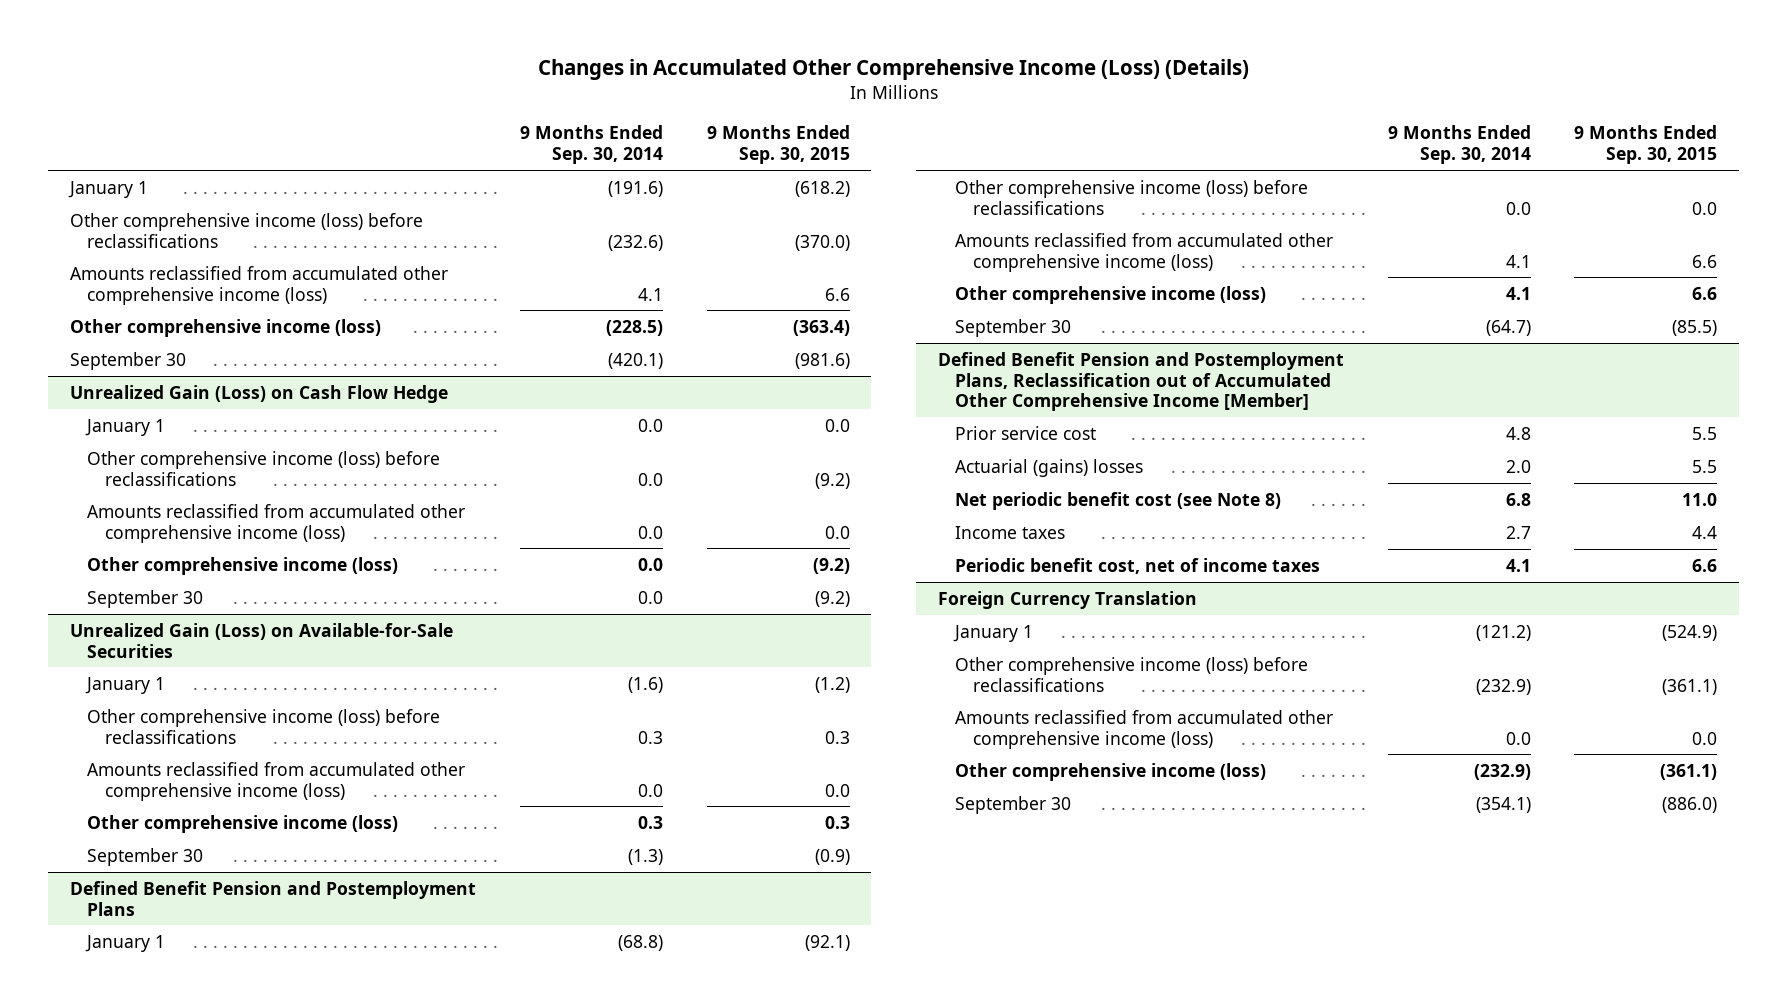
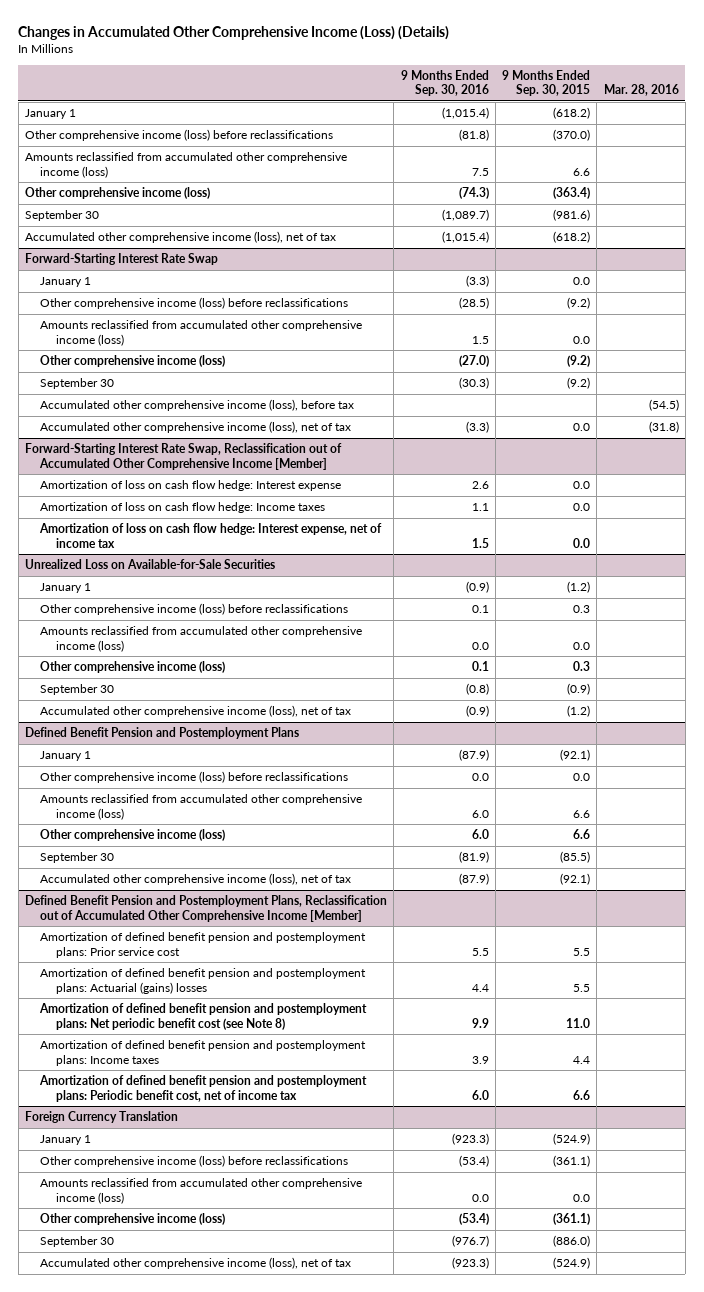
[519,125,663,165] 9 Months Ended Sep. 30, 2014 -> none
none -> [400,69,489,97] 9 Months Ended Sep. 30, 2016
none -> [603,84,679,97] Mar. 28, 2016
none -> [24,231,336,244] Accumulated other comprehensive income (loss), net of tax
[69,384,448,403] Unrealized Gain (Loss) on Cash Flow Hedge -> [24,253,218,266] Forward-Starting Interest Rate Swap
none -> [40,399,355,412] Accumulated other comprehensive income (loss), before tax
none -> [40,421,352,434] Accumulated other comprehensive income (loss), net of tax
none -> [24,443,342,470] Forward-Starting Interest Rate Swap, Reclassification out of Accumulated Other Comprehensive Income [Member]
none -> [40,480,342,492] Amortization of loss on cash flow hedge: Interest expense
none -> [40,502,326,514] Amortization of loss on cash flow hedge: Income taxes
none -> [39,523,383,548] Amortization of loss on cash flow hedge: Interest expense, net of income tax
[69,622,453,658] Unrealized Gain (Loss) on Available-for-Sale Securities -> [24,559,275,570] Unrealized Loss on Available-for-Sale Securities
none -> [40,705,352,718] Accumulated other comprehensive income (loss), net of tax
none -> [40,873,352,886] Accumulated other comprehensive income (loss), net of tax
[955,425,1097,440] Prior service cost -> [40,932,367,958] Amortization of defined benefit pension and postemployment plans: Prior service cost
[955,458,1144,477] Actuarial (gains) losses -> [40,968,367,994] Amortization of defined benefit pension and postemployment plans: Actuarial (gains) losses
[955,491,1282,510] Net periodic benefit cost (see Note 8) -> [39,1003,368,1030] Amortization of defined benefit pension and postemployment plans: Net periodic benefit cost (see Note 8)
[955,525,1066,539] Income taxes -> [40,1040,367,1066] Amortization of defined benefit pension and postemployment plans: Income taxes
[955,557,1321,574] Periodic benefit cost, net of income taxes -> [39,1075,368,1102] Amortization of defined benefit pension and postemployment plans: Periodic benefit cost, net of income tax
none -> [40,1257,352,1270] Accumulated other comprehensive income (loss), net of tax

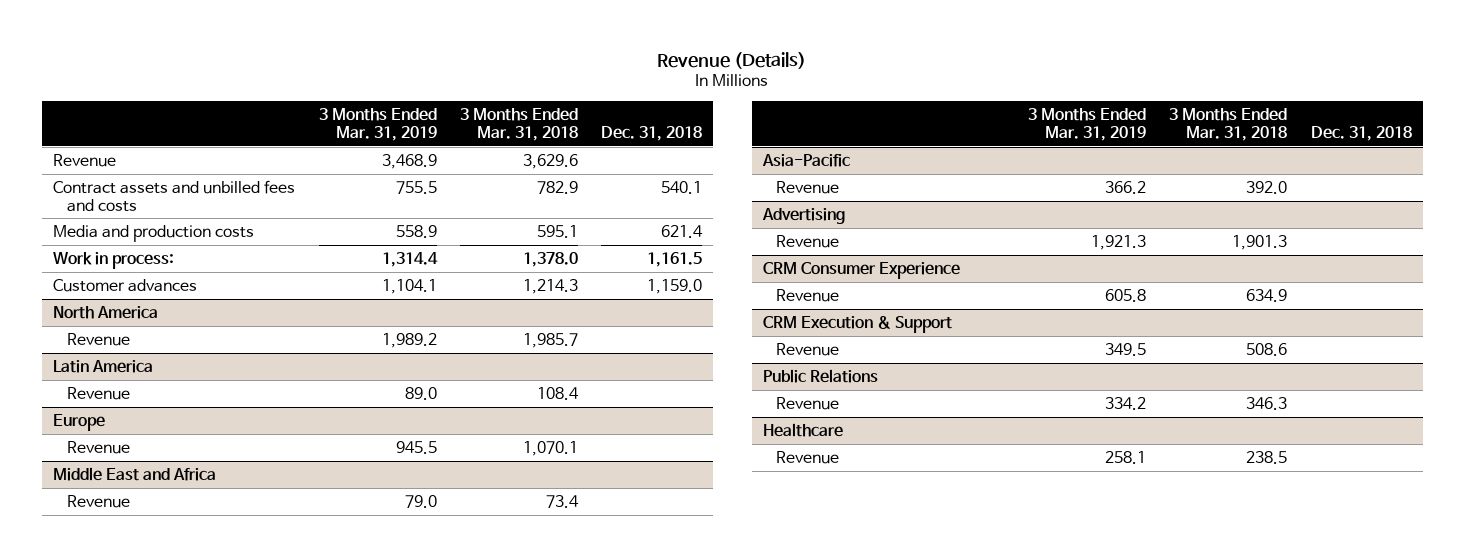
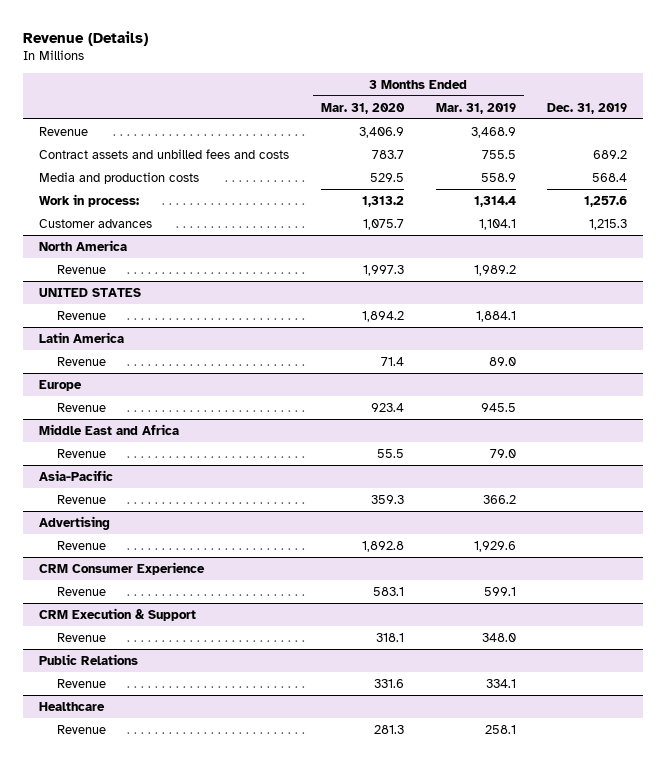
[459,108,578,141] 3 Months Ended Mar. 31, 2018 -> none
[600,125,702,141] Dec. 31, 2018 -> none
none -> [320,102,405,114] Mar. 31, 2020
none -> [547,102,628,114] Dec. 31, 2019
none -> [38,287,141,297] UNITED STATES
none -> [57,310,107,320] Revenue
[1091,234,1147,250] 1,921.3 -> [473,540,516,552] 1,929.6
[1105,288,1147,302] 605.8 -> [483,586,516,596] 599.1
[1105,342,1147,356] 349.5 -> [481,632,516,642] 348.0
[1105,396,1147,410] 334.2 -> [485,678,516,688] 334.1

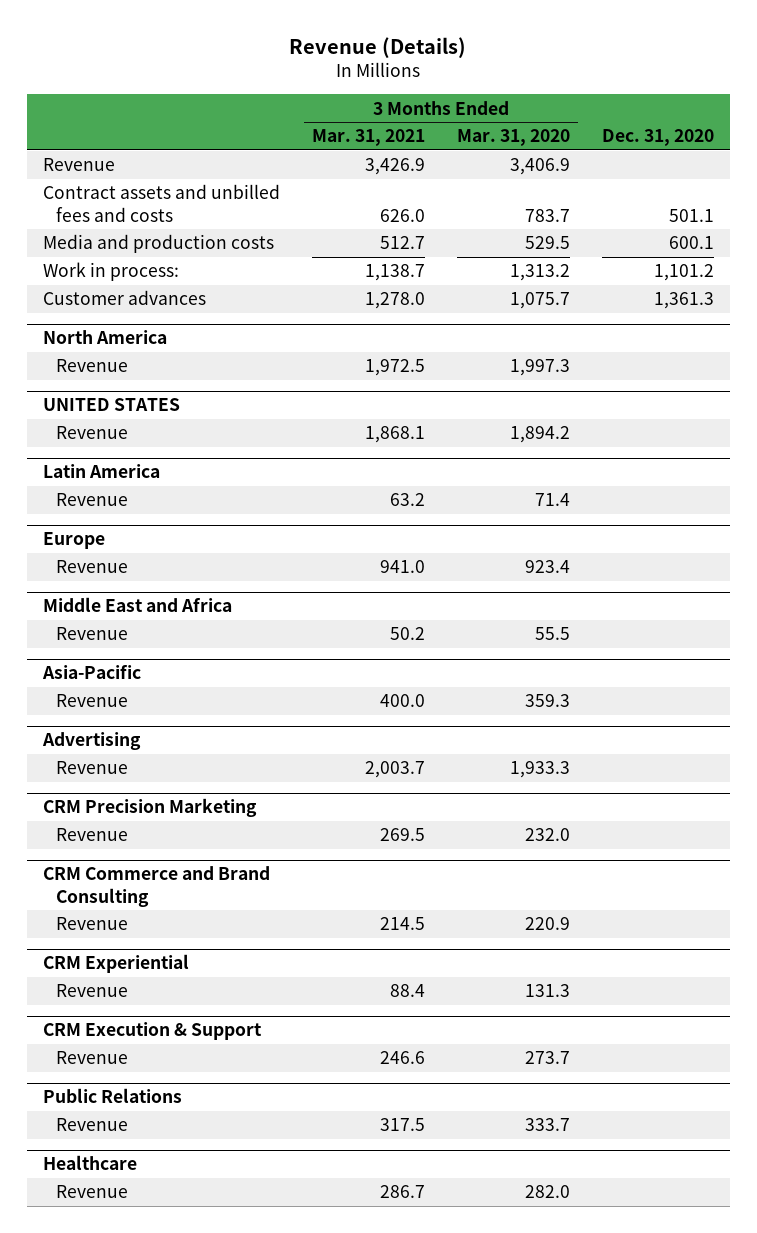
[435,102,516,114] Mar. 31, 2019 -> none
[547,102,628,114] Dec. 31, 2019 -> none
none -> [311,129,425,147] Mar. 31, 2021
none -> [602,129,715,147] Dec. 31, 2020
[38,561,205,575] CRM Consumer Experience -> none
[361,540,404,552] 1,892.8 -> [510,761,571,779] 1,933.3
none -> [42,798,257,818] CRM Precision Marketing
[372,586,404,596] 583.1 -> [525,828,571,842] 232.0
none -> [42,866,270,907] CRM Commerce and Brand Consulting
none -> [55,917,128,931] Revenue
none -> [42,954,189,974] CRM Experiential
none -> [55,984,128,998] Revenue
[375,632,404,642] 318.1 -> [525,1051,571,1065] 273.7
[373,678,404,688] 331.6 -> [525,1118,571,1132] 333.7
[373,724,404,734] 281.3 -> [525,1185,571,1199] 282.0

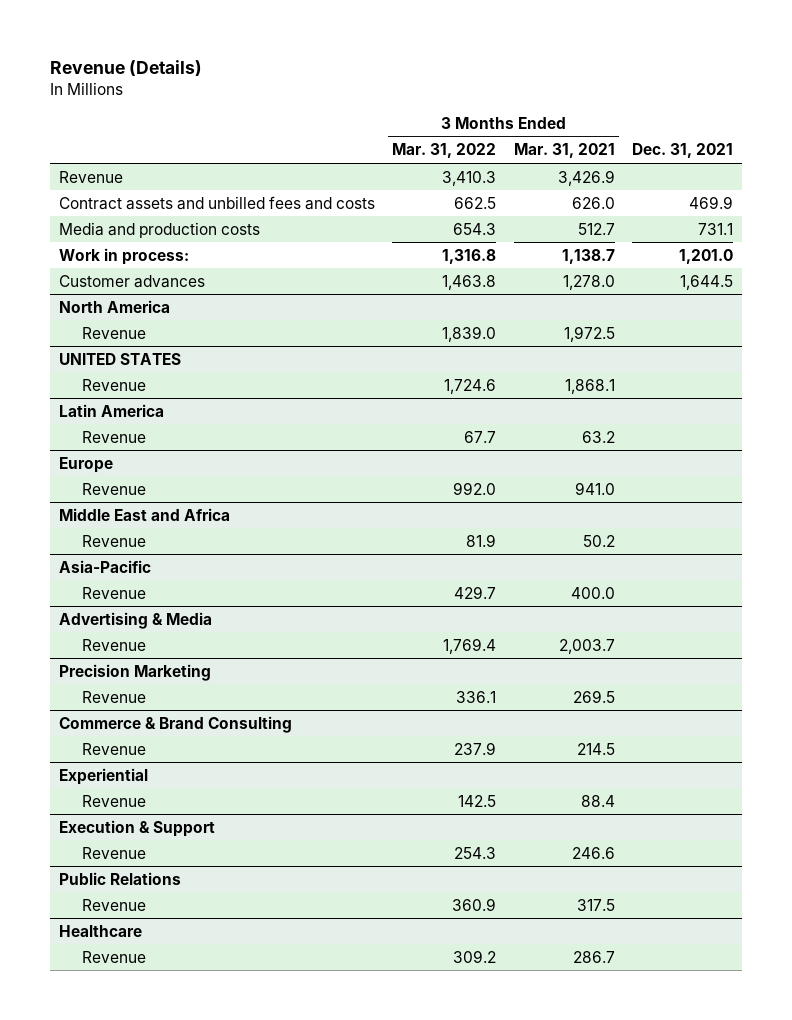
[457,129,571,147] Mar. 31, 2020 -> none
[602,129,715,147] Dec. 31, 2020 -> none
none -> [392,143,497,159] Mar. 31, 2022
none -> [632,143,734,159] Dec. 31, 2021
[41,732,141,751] Advertising -> [58,611,212,629] Advertising & Media
[42,798,257,818] CRM Precision Marketing -> [58,663,211,681] Precision Marketing
[42,866,270,907] CRM Commerce and Brand Consulting -> [58,715,292,733] Commerce & Brand Consulting
[42,954,189,974] CRM Experiential -> [58,767,148,785] Experiential
[42,1022,262,1041] CRM Execution & Support -> [58,819,215,837] Execution & Support

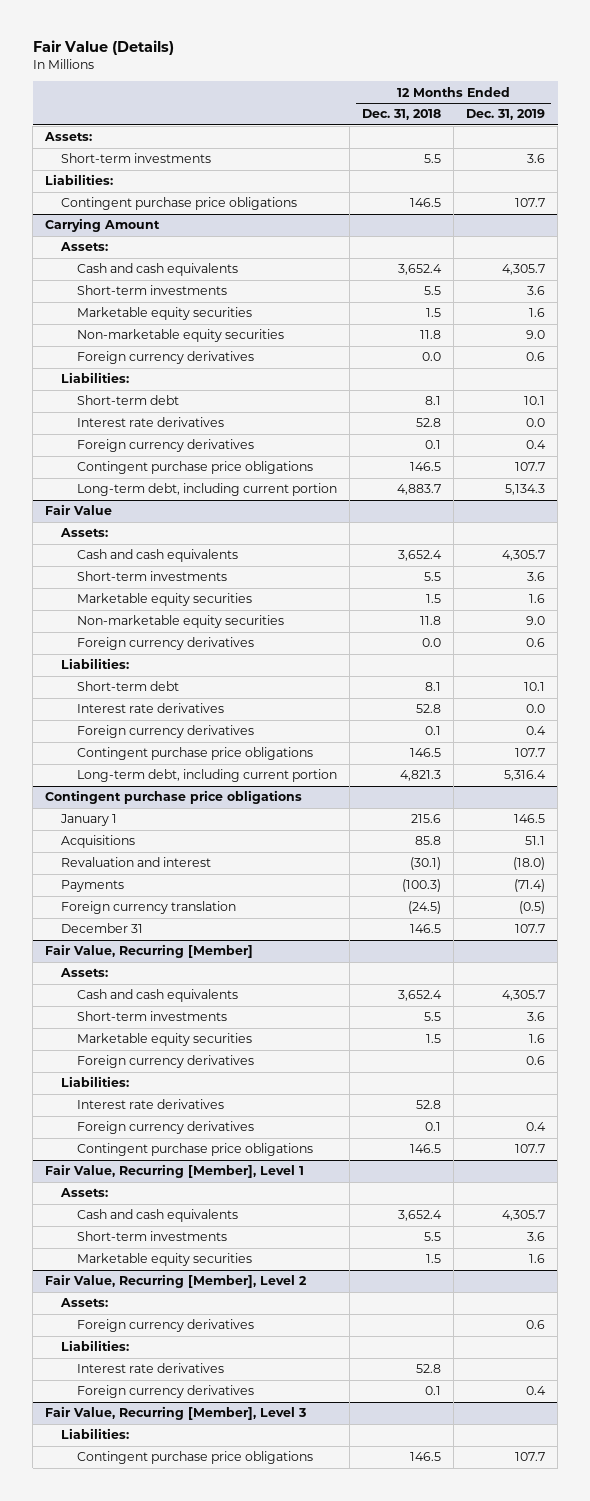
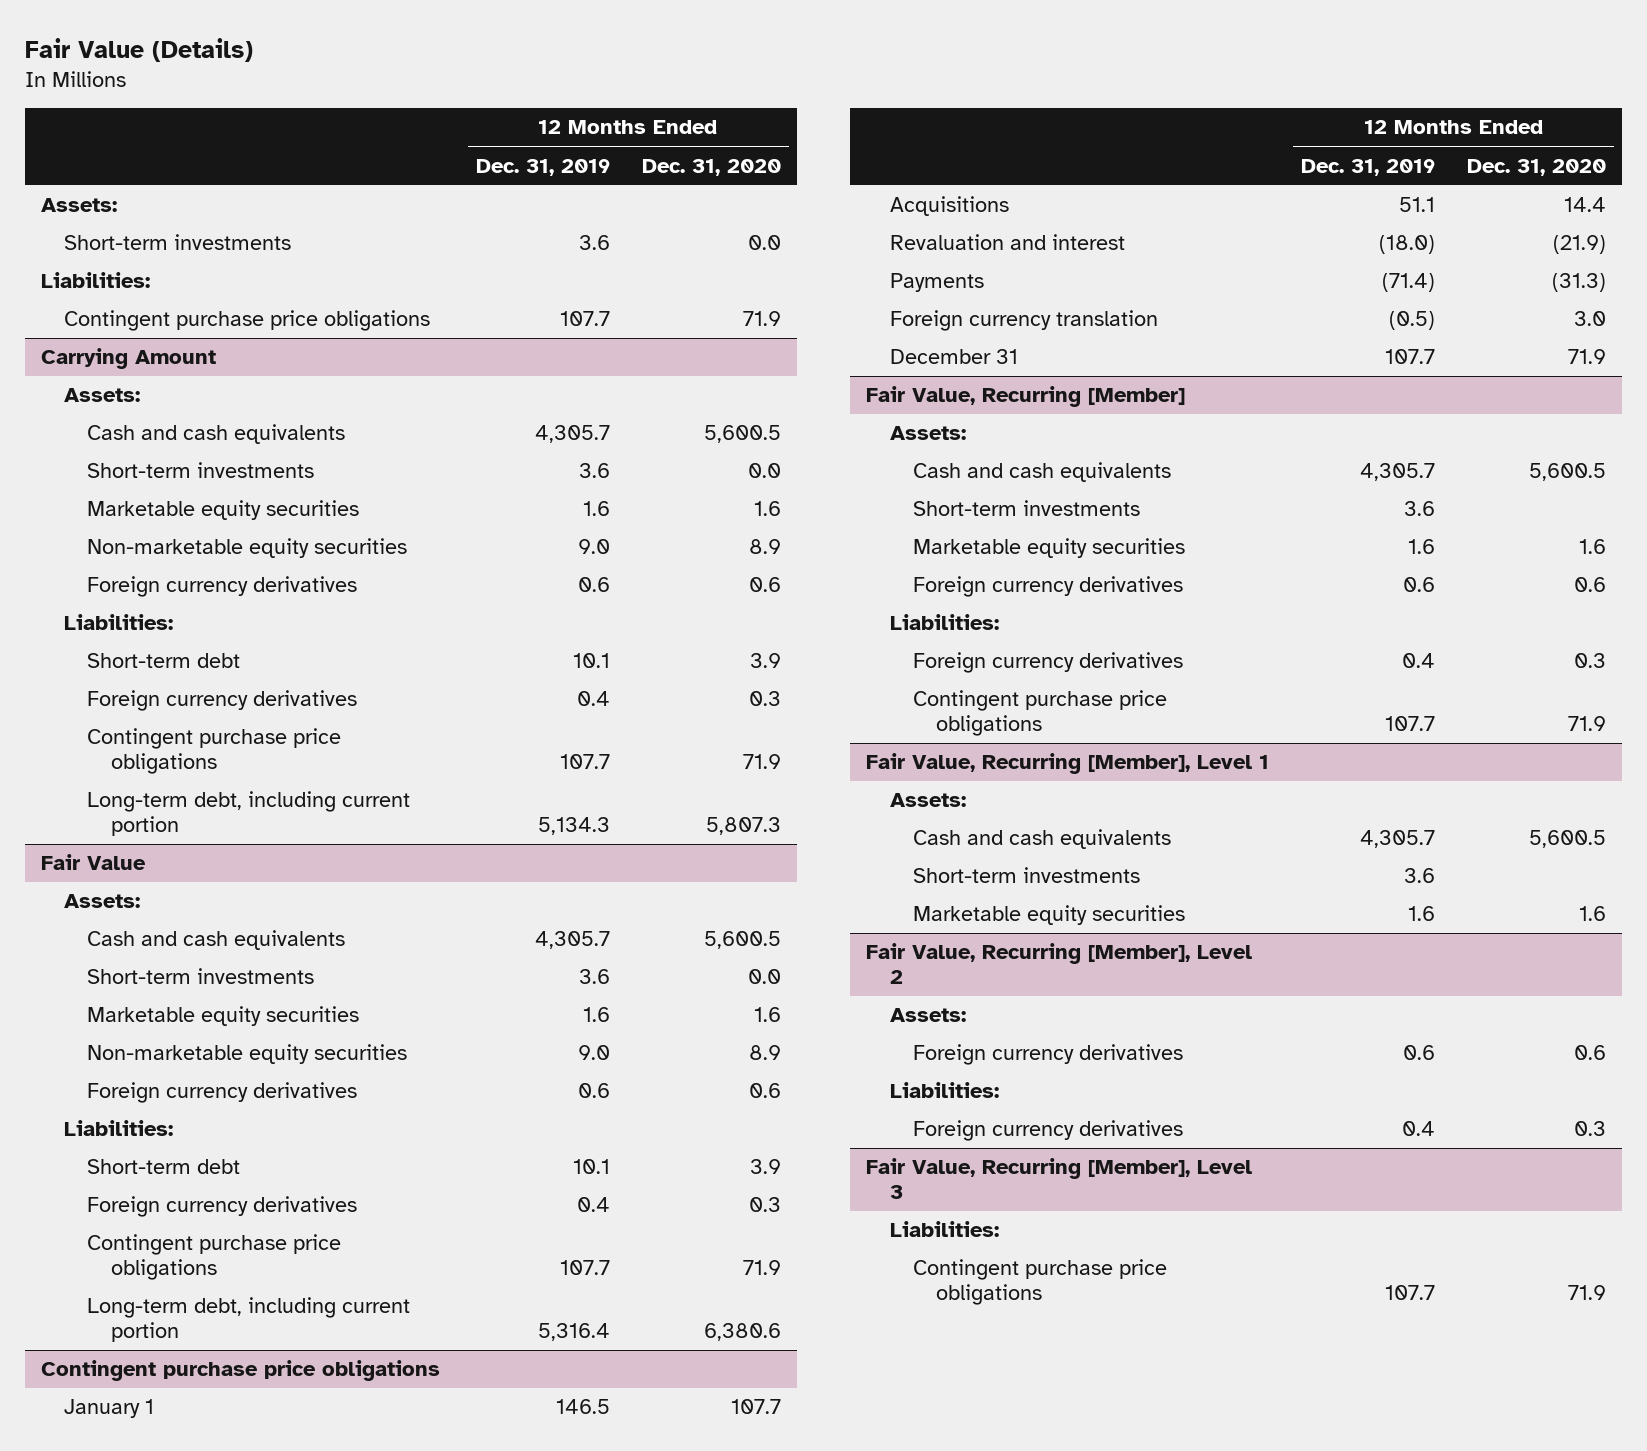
[362,109,442,121] Dec. 31, 2018 -> none
none -> [641,158,781,176] Dec. 31, 2020
[77,417,225,428] Interest rate derivatives -> none
[77,703,225,714] Interest rate derivatives -> none
[77,1099,225,1110] Interest rate derivatives -> none
[77,1363,225,1374] Interest rate derivatives -> none

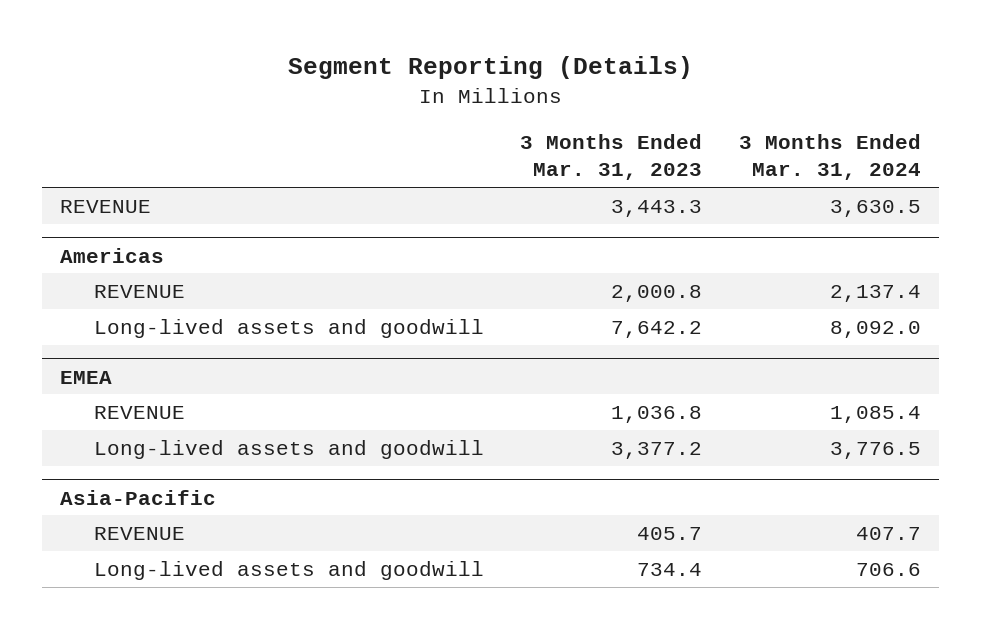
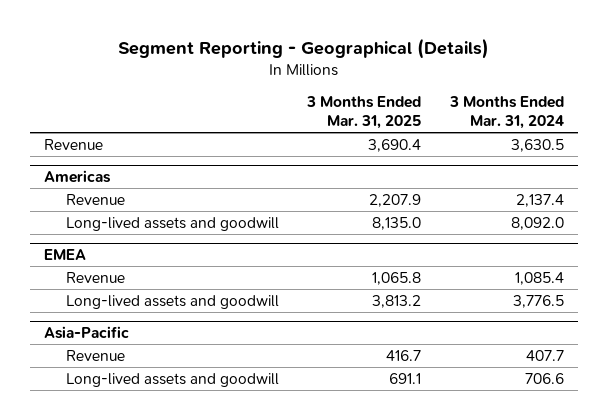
[287,56,693,80] Segment Reporting (Details) -> [118,38,490,60] Segment Reporting - Geographical (Details)
[520,134,703,181] 3 Months Ended Mar. 31, 2023 -> none
none -> [306,96,422,129] 3 Months Ended Mar. 31, 2025
[59,199,151,213] REVENUE -> [44,138,104,150] Revenue
[93,284,185,298] REVENUE -> [65,193,125,205] Revenue
[93,405,185,419] REVENUE -> [65,271,125,283] Revenue
[93,526,185,540] REVENUE -> [65,349,125,361] Revenue

